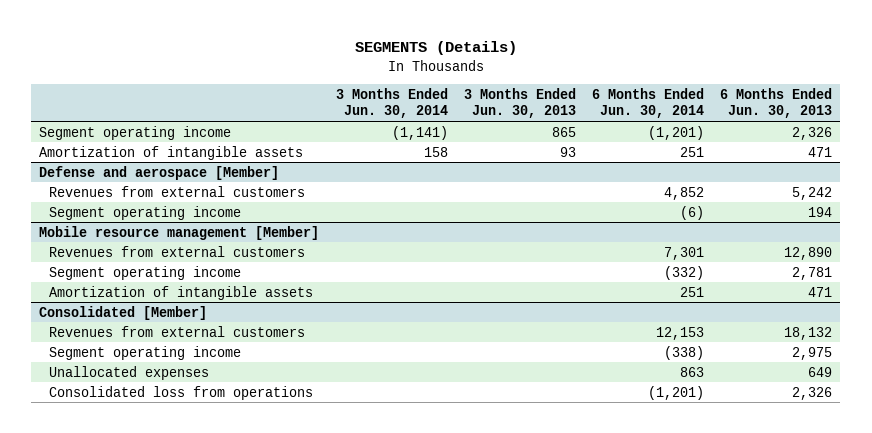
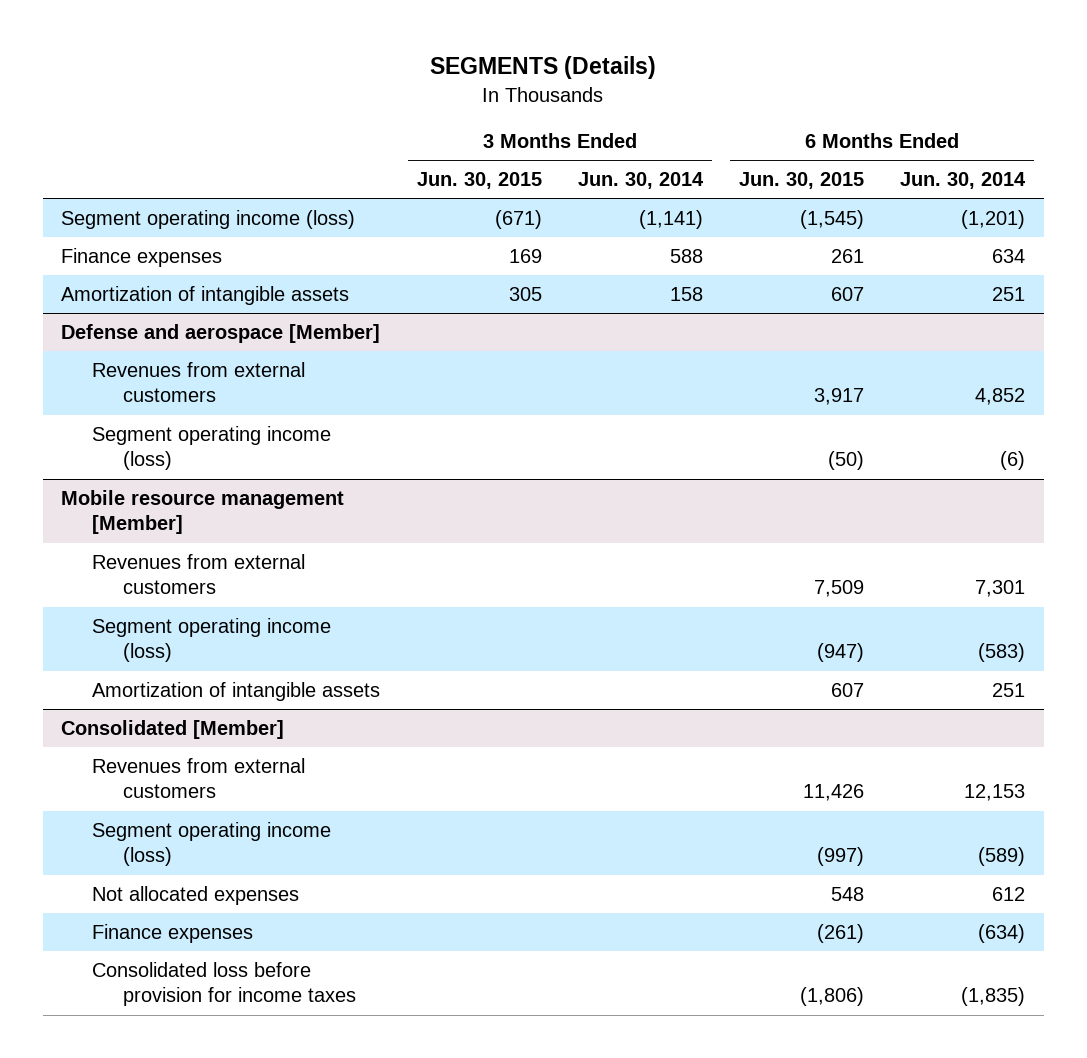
[463,88,576,119] 3 Months Ended Jun. 30, 2013 -> none
[720,88,833,119] 6 Months Ended Jun. 30, 2013 -> none
none -> [416,172,542,190] Jun. 30, 2015
none -> [739,172,865,190] Jun. 30, 2015
[39,125,232,140] Segment operating income -> [61,210,356,230] Segment operating income (loss)
none -> [61,248,223,268] Finance expenses
[49,205,242,220] Segment operating income -> [92,426,332,471] Segment operating income (loss)
[49,265,242,280] Segment operating income -> [92,618,332,663] Segment operating income (loss)
[664,265,705,280] (332) -> [978,643,1026,663] (583)
[49,345,242,360] Segment operating income -> [92,822,332,867] Segment operating income (loss)
[664,345,705,360] (338) -> [978,847,1026,867] (589)
[49,365,210,380] Unallocated expenses -> [92,886,300,906] Not allocated expenses
[680,366,705,377] 863 -> [992,887,1026,902] 612
none -> [92,924,254,944] Finance expenses
[49,385,314,400] Consolidated loss from operations -> [92,962,357,1007] Consolidated loss before provision for income taxes
[648,385,705,400] (1,201) -> [961,987,1026,1007] (1,835)

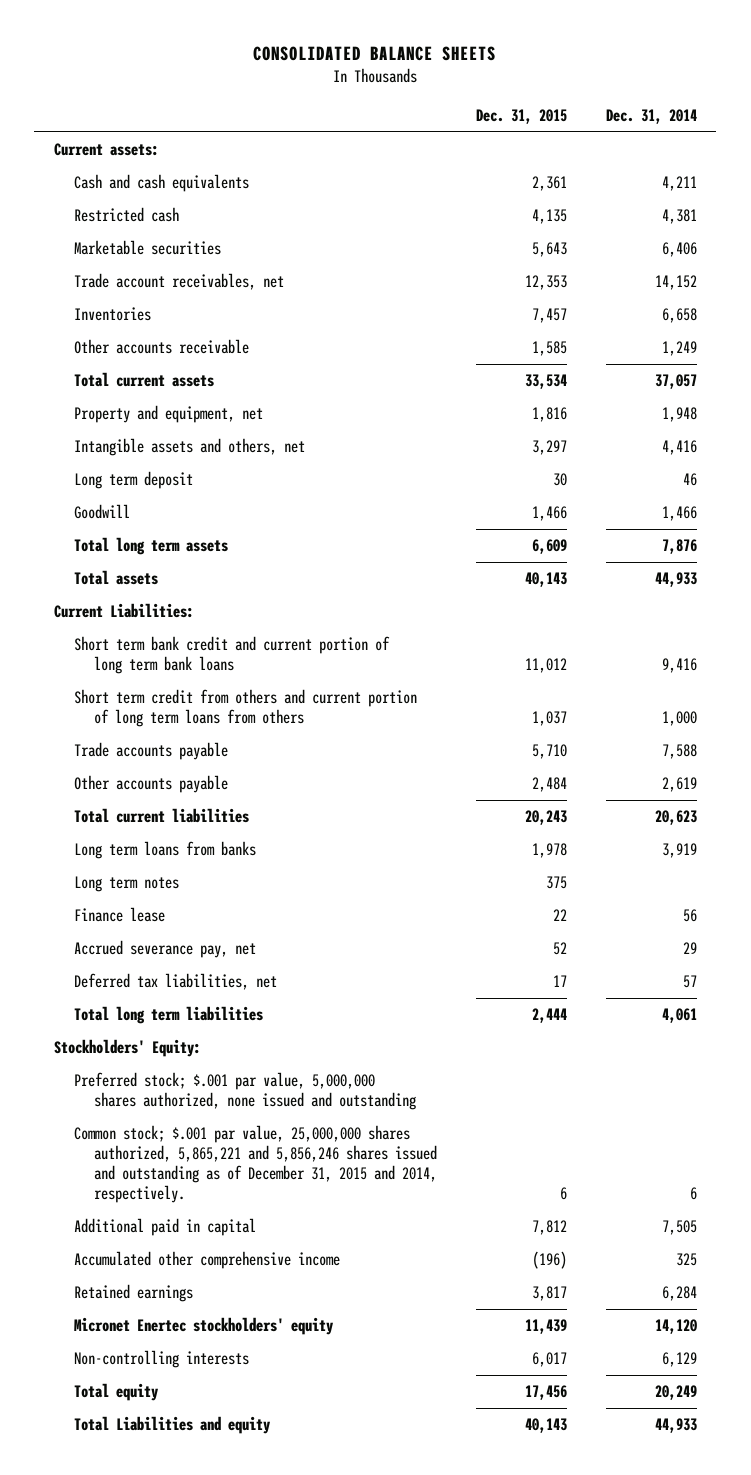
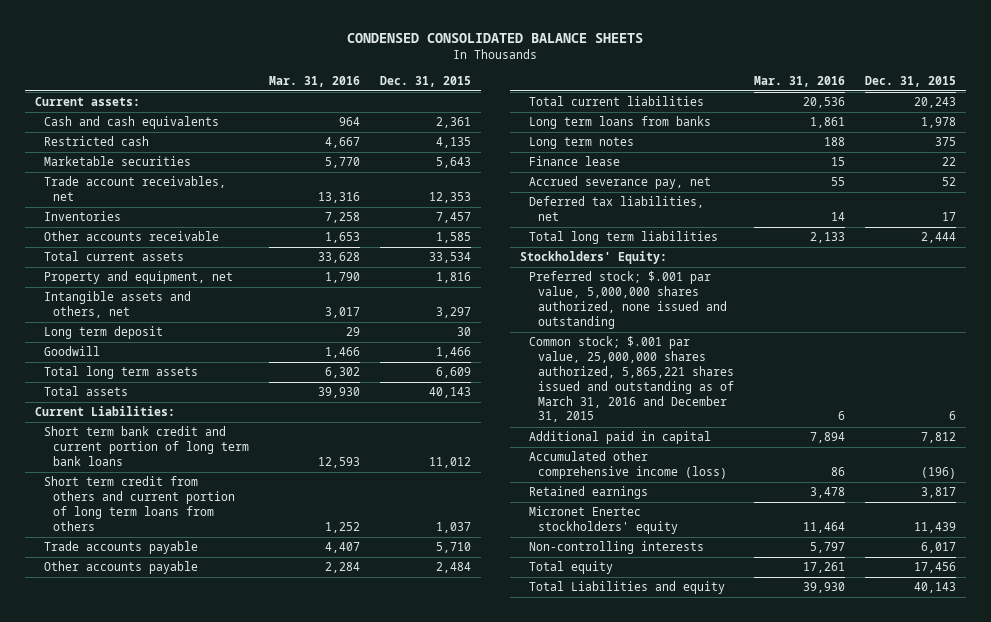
[253,45,497,61] CONSOLIDATED BALANCE SHEETS -> [347,32,644,43] CONDENSED CONSOLIDATED BALANCE SHEETS
[605,109,697,125] Dec. 31, 2014 -> none
none -> [268,75,360,87] Mar. 31, 2016
[73,1125,437,1204] Common stock; $.001 par value, 25,000,000 shares authorized, 5,865,221 and 5,856,246 shares issued and outstanding as of December 31, 2015 and 2014, respectively. -> [528,336,735,423] Common stock; $.001 par value, 25,000,000 shares authorized, 5,865,221 shares issued and outstanding as of March 31, 2016 and December 31, 2015
[73,1251,340,1270] Accumulated other comprehensive income -> [528,451,728,480] Accumulated other comprehensive income (loss)

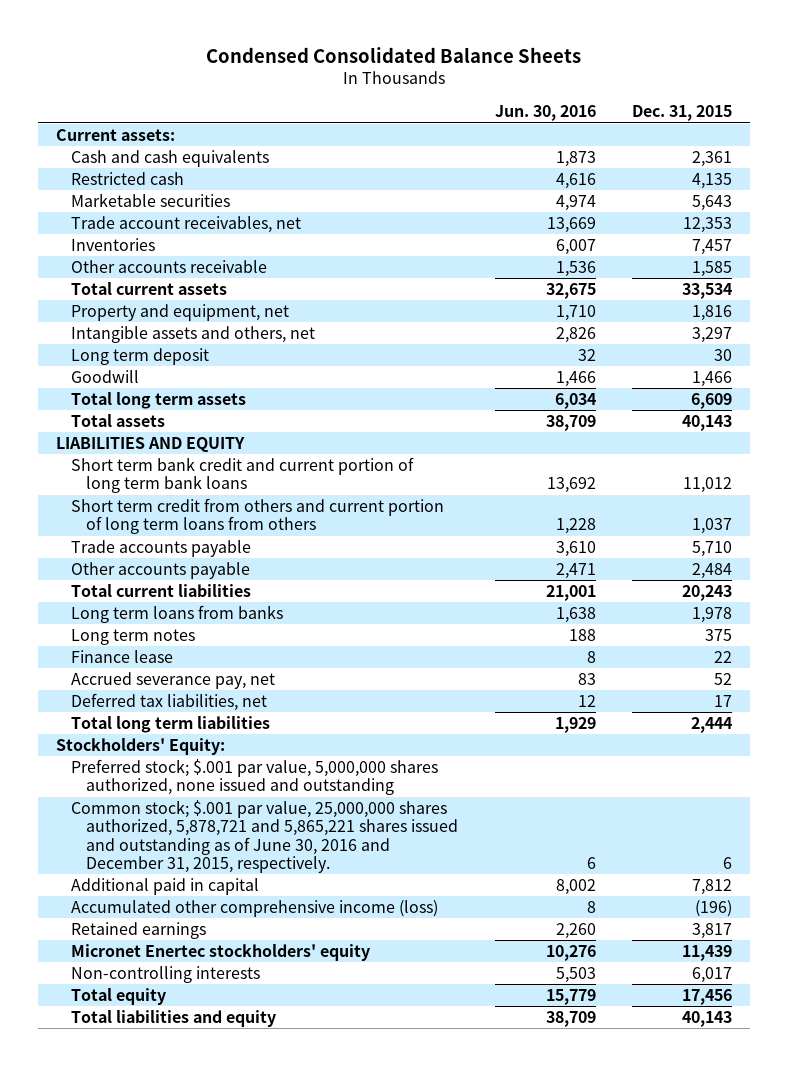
[347,32,644,43] CONDENSED CONSOLIDATED BALANCE SHEETS -> [206,46,582,63] Condensed Consolidated Balance Sheets
[268,75,360,87] Mar. 31, 2016 -> none
none -> [494,105,596,122] Jun. 30, 2016
[34,406,175,417] Current Liabilities: -> none
none -> [56,436,246,452] LIABILITIES AND EQUITY
[528,336,735,423] Common stock; $.001 par value, 25,000,000 shares authorized, 5,865,221 shares issued and outstanding as of March 31, 2016 and December 31, 2015 -> [71,799,459,873] Common stock; $.001 par value, 25,000,000 shares authorized, 5,878,721 and 5,865,221 shares issued and outstanding as of June 30, 2016 and December 31, 2015, respectively.
[528,581,725,595] Total Liabilities and equity -> [71,1009,277,1027] Total liabilities and equity

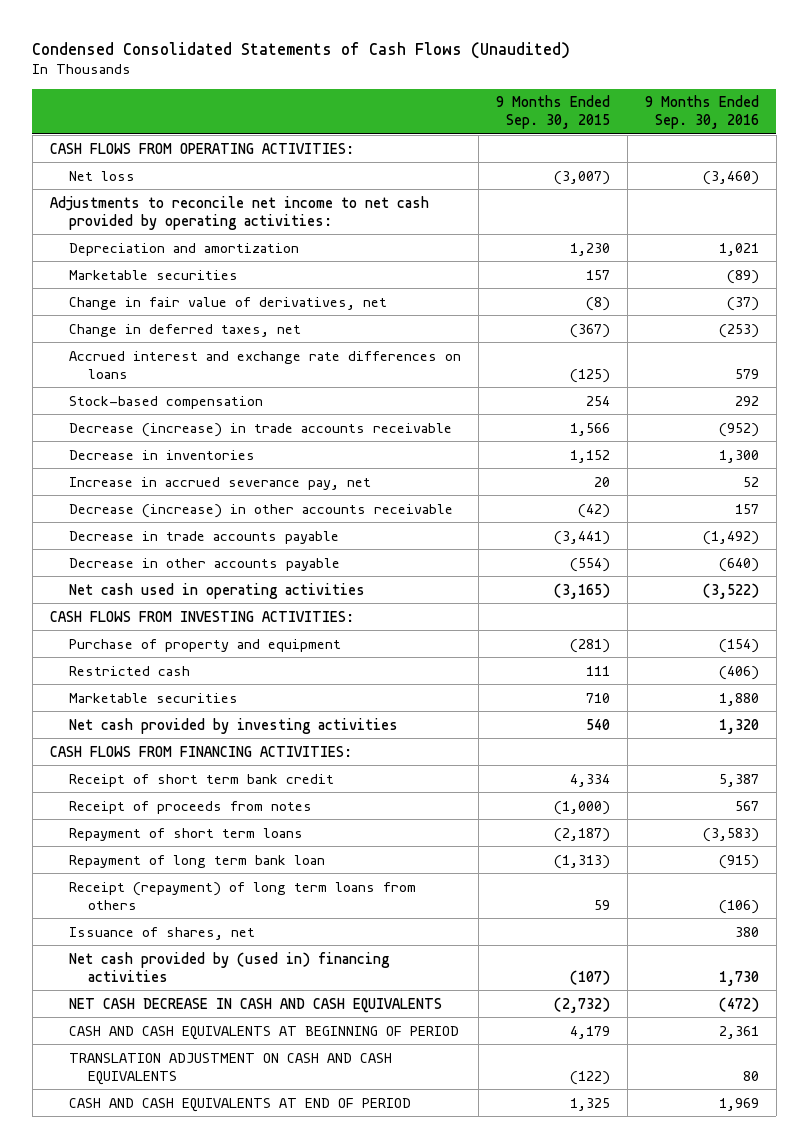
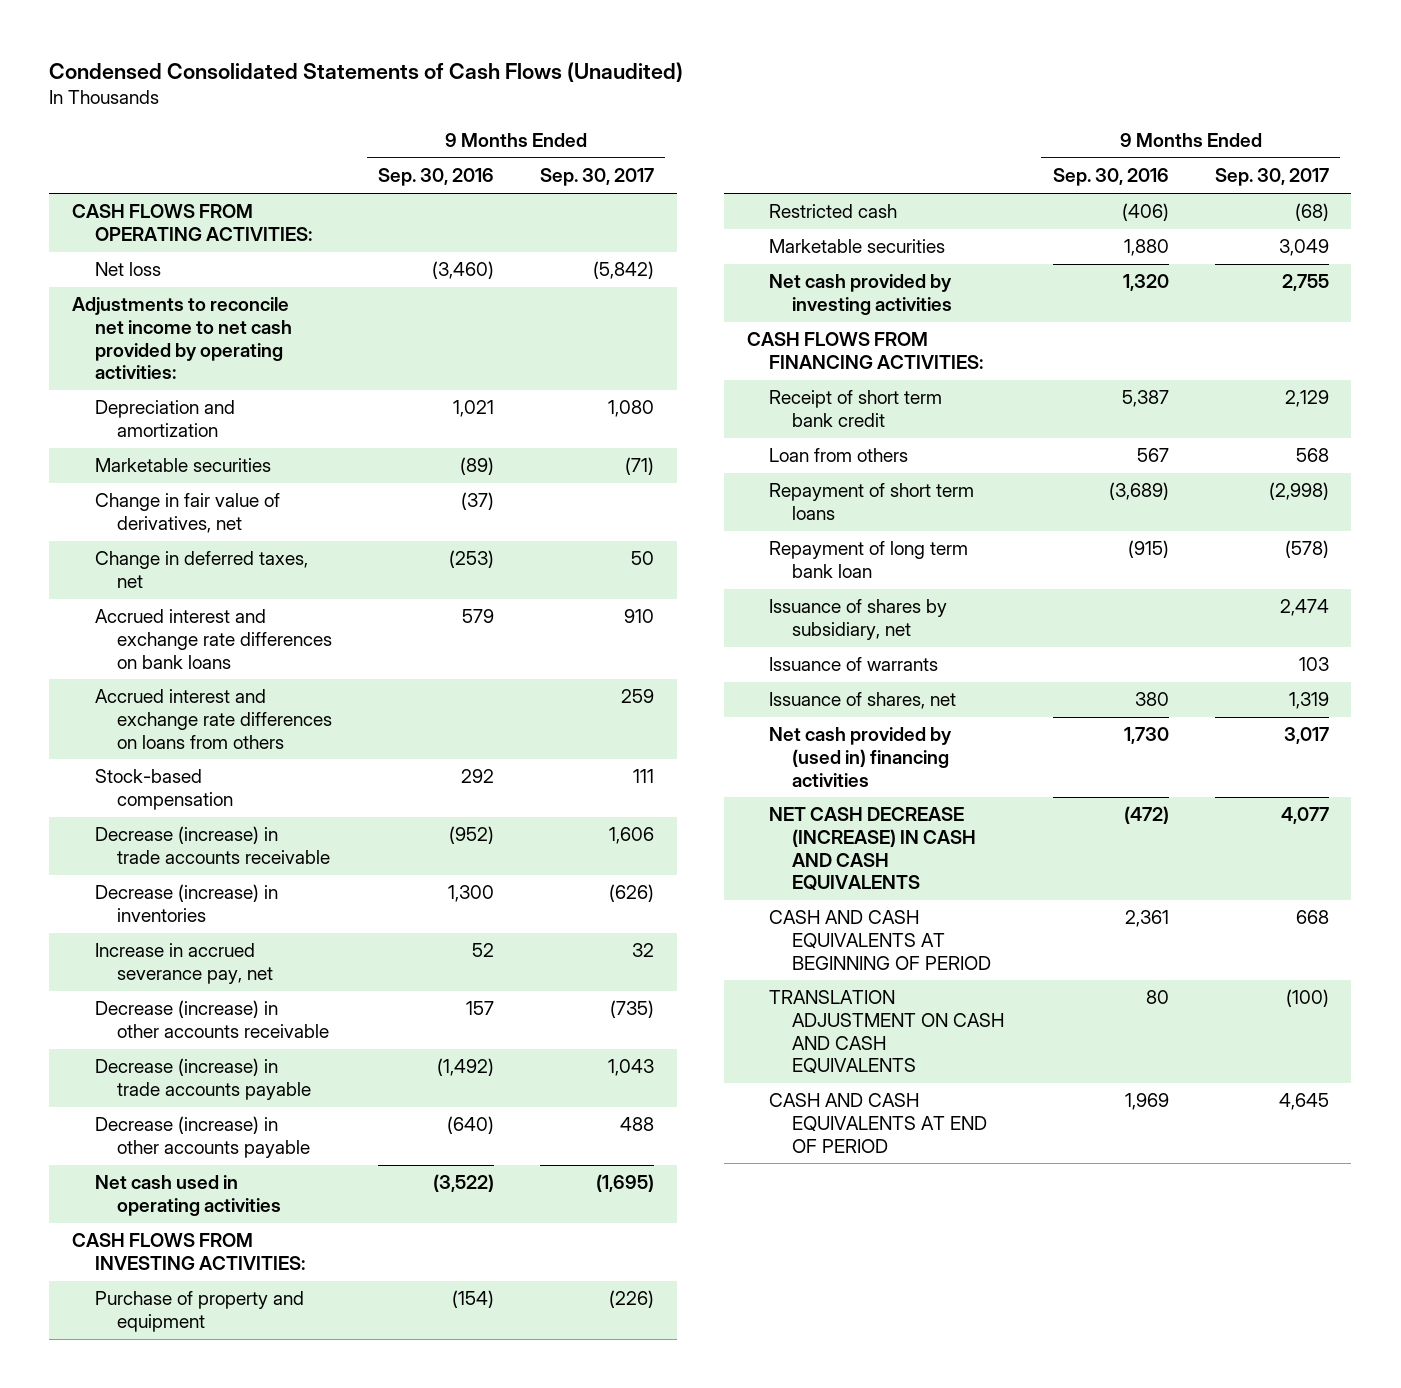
[495,95,610,130] 9 Months Ended Sep. 30, 2015 -> none
none -> [539,168,654,187] Sep. 30, 2017
[68,350,461,379] Accrued interest and exchange rate differences on loans -> [94,609,333,669] Accrued interest and exchange rate differences on bank loans
none -> [94,689,333,749] Accrued interest and exchange rate differences on loans from others
[68,449,255,460] Decrease in inventories -> [94,884,278,923] Decrease (increase) in inventories
[68,530,339,544] Decrease in trade accounts payable -> [94,1058,312,1101] Decrease (increase) in trade accounts payable
[68,557,340,571] Decrease in other accounts payable -> [94,1116,311,1159] Decrease (increase) in other accounts payable
[68,800,312,814] Receipt of proceeds from notes -> [769,448,909,463] Loan from others
[702,827,759,842] (3,583) -> [1108,482,1169,501] (3,689)
[68,881,416,910] Receipt (repayment) of long term loans from others -> none
none -> [769,599,948,641] Issuance of shares by subsidiary, net
none -> [769,657,939,672] Issuance of warrants
[68,997,442,1013] NET CASH DECREASE IN CASH AND CASH EQUIVALENTS -> [769,807,976,891] NET CASH DECREASE (INCREASE) IN CASH AND CASH EQUIVALENTS

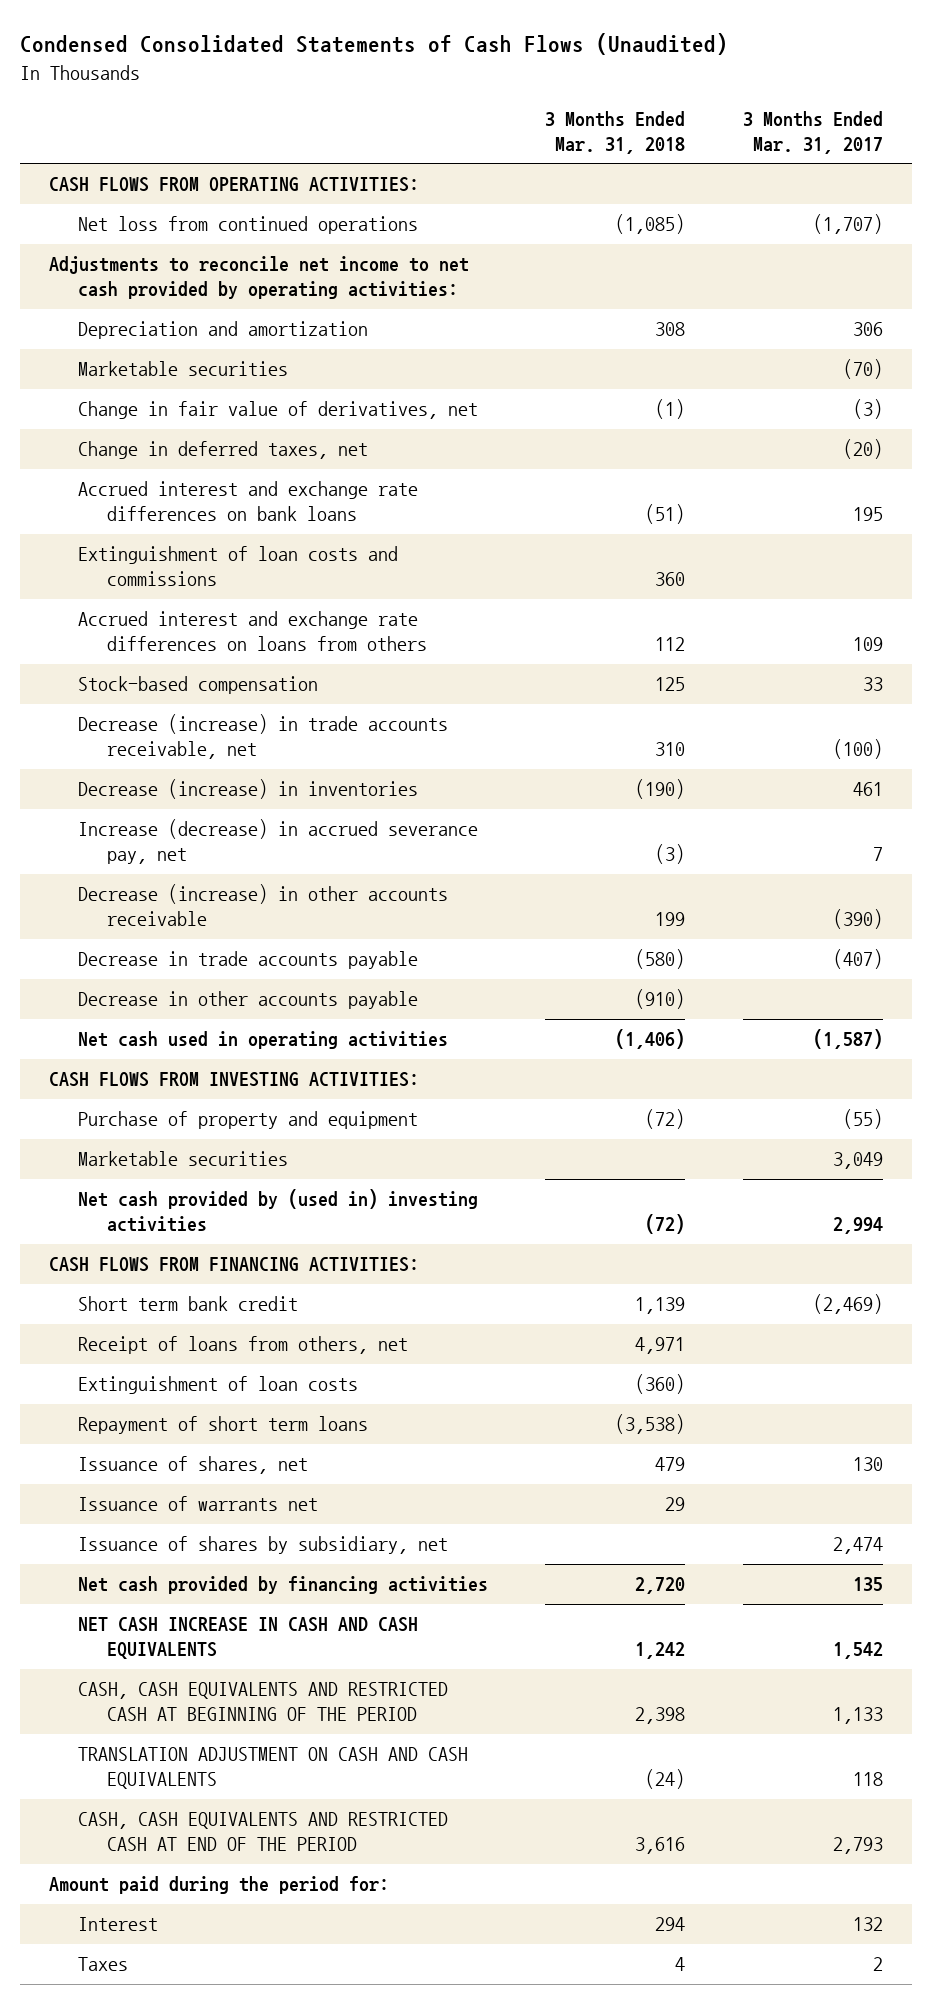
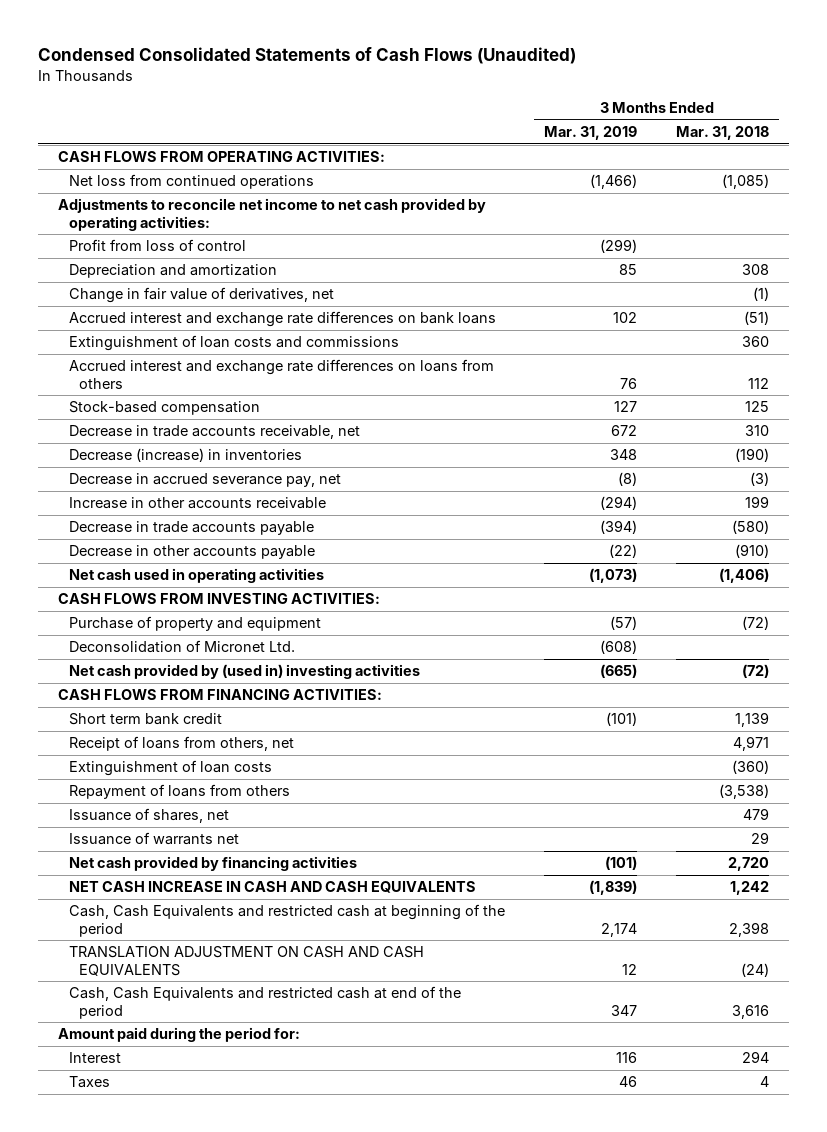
[742,110,883,155] 3 Months Ended Mar. 31, 2017 -> none
none -> [543,126,637,141] Mar. 31, 2019
none -> [68,239,246,252] Profit from loss of control
[77,361,288,377] Marketable securities -> none
[77,441,368,460] Change in deferred taxes, net -> none
[77,714,448,760] Decrease (increase) in trade accounts receivable, net -> [68,425,360,440] Decrease in trade accounts receivable, net
[77,819,478,865] Increase (decrease) in accrued severance pay, net -> [68,473,341,488] Decrease in accrued severance pay, net
[77,884,448,927] Decrease (increase) in other accounts receivable -> [68,497,326,510] Increase in other accounts receivable
[77,1151,288,1167] Marketable securities -> none
none -> [68,640,295,654] Deconsolidation of Micronet Ltd.
[77,1416,368,1435] Repayment of short term loans -> [68,784,290,800] Repayment of loans from others
[77,1536,448,1555] Issuance of shares by subsidiary, net -> none
[77,1682,448,1722] CASH, CASH EQUIVALENTS AND RESTRICTED CASH AT BEGINNING OF THE PERIOD -> [68,904,505,937] Cash, Cash Equivalents and restricted cash at beginning of the period
[77,1812,448,1852] CASH, CASH EQUIVALENTS AND RESTRICTED CASH AT END OF THE PERIOD -> [68,986,461,1019] Cash, Cash Equivalents and restricted cash at end of the period

